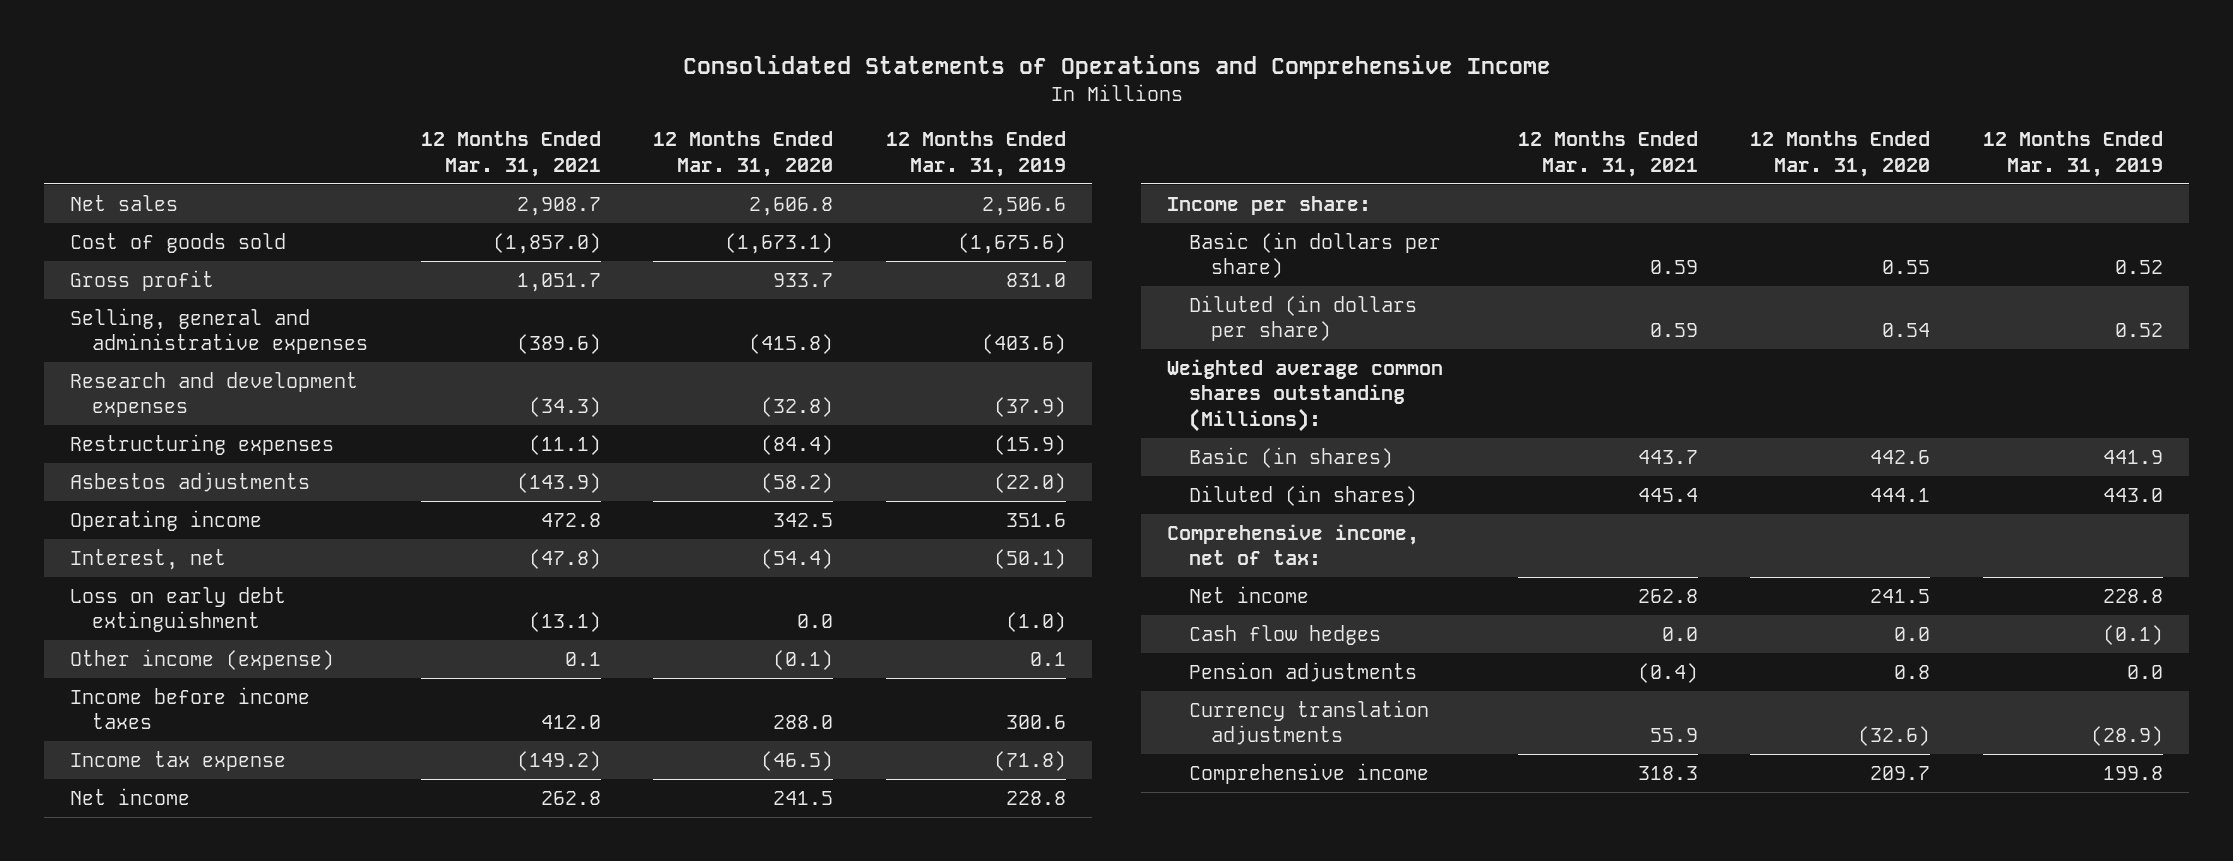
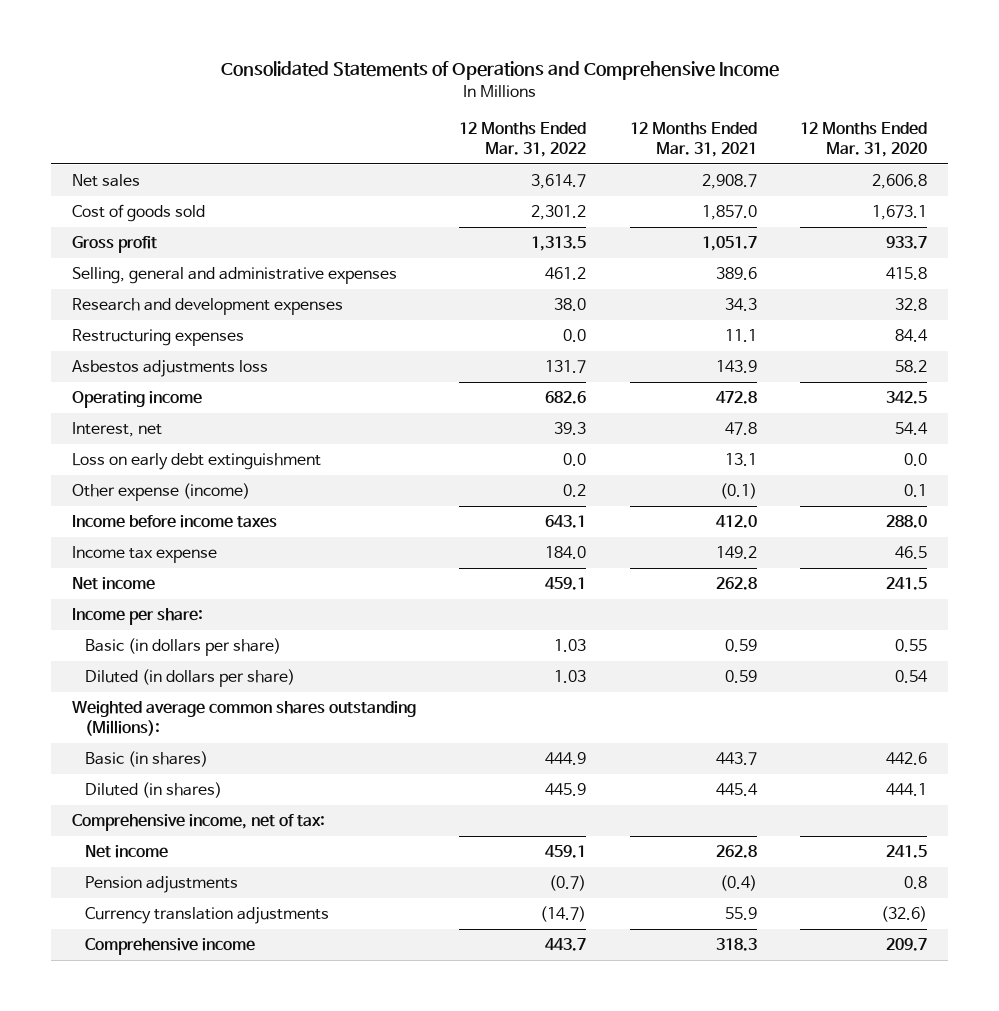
[885,131,1066,177] 12 Months Ended Mar. 31, 2019 -> none
none -> [459,121,587,157] 12 Months Ended Mar. 31, 2022
[492,232,601,254] (1,857.0) -> [701,205,757,221] 1,857.0
[725,232,834,254] (1,673.1) -> [871,205,927,221] 1,673.1
[516,334,601,355] (389.6) -> [715,267,757,281] 389.6
[749,334,834,355] (415.8) -> [885,267,927,281] 415.8
[528,397,601,418] (34.3) -> [724,298,757,312] 34.3
[761,397,834,418] (32.8) -> [894,298,927,312] 32.8
[528,434,601,455] (11.1) -> [724,329,757,343] 11.1
[761,434,834,455] (84.4) -> [894,329,928,343] 84.4
[70,471,311,492] Asbestos adjustments -> [72,360,269,378] Asbestos adjustments loss
[516,472,601,493] (143.9) -> [715,360,757,374] 143.9
[761,472,834,493] (58.2) -> [894,360,927,374] 58.2
[528,548,601,569] (47.8) -> [724,422,757,436] 47.8
[761,548,834,569] (54.4) -> [894,422,928,436] 54.4
[528,612,601,633] (13.1) -> [724,453,757,467] 13.1
[70,648,335,670] Other income (expense) -> [72,483,251,502] Other expense (income)
[564,651,601,666] 0.1 -> [719,483,757,500] (0.1)
[773,649,834,670] (0.1) -> [903,484,927,498] 0.1
[516,750,601,771] (149.2) -> [715,546,757,560] 149.2
[761,750,834,771] (46.5) -> [894,546,927,560] 46.5
[1189,624,1382,645] Cash flow hedges -> none

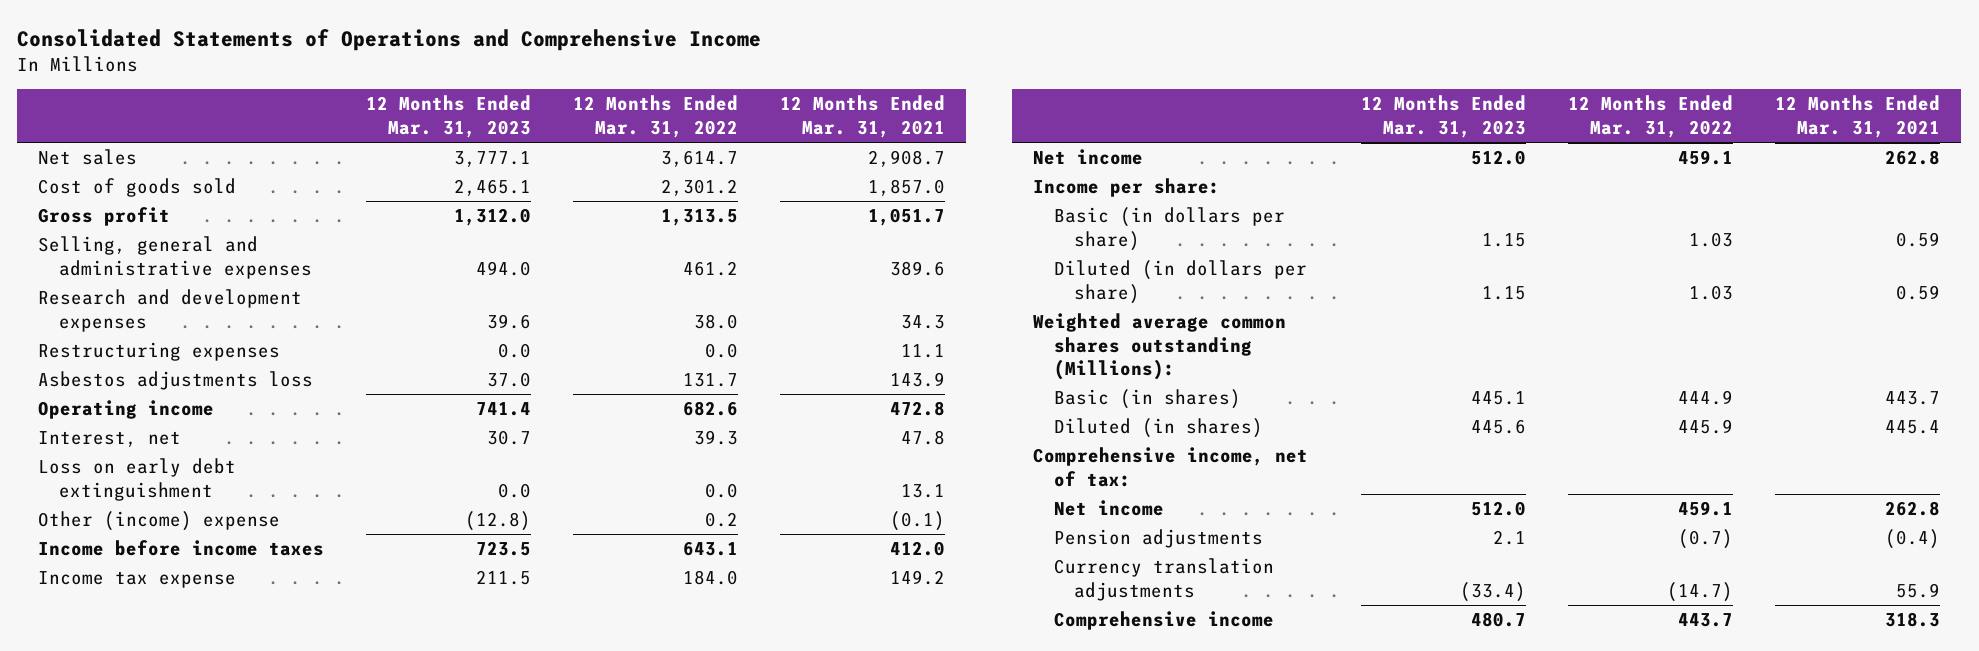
[799,121,927,157] 12 Months Ended Mar. 31, 2020 -> none
none -> [366,95,532,138] 12 Months Ended Mar. 31, 2023
[72,483,251,502] Other expense (income) -> [38,511,281,532] Other (income) expense

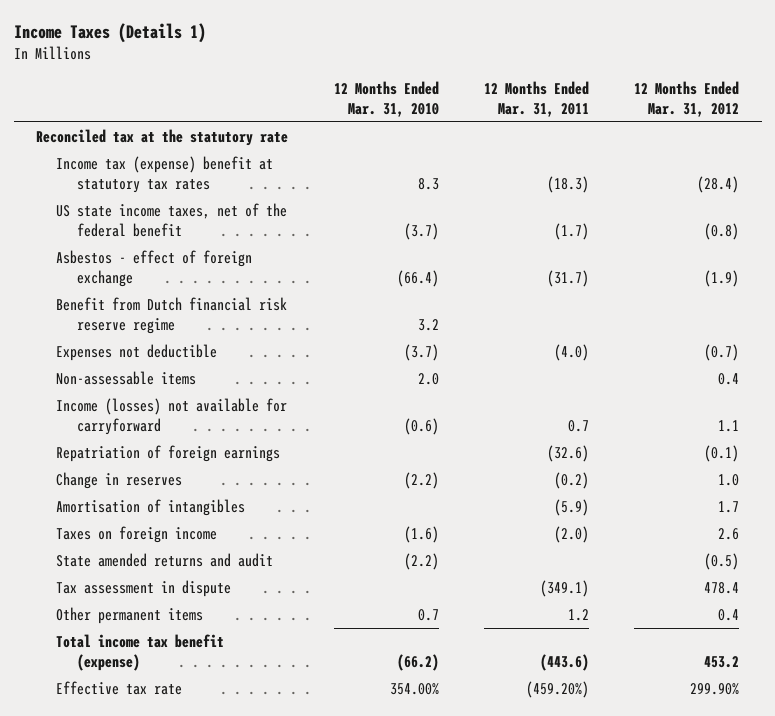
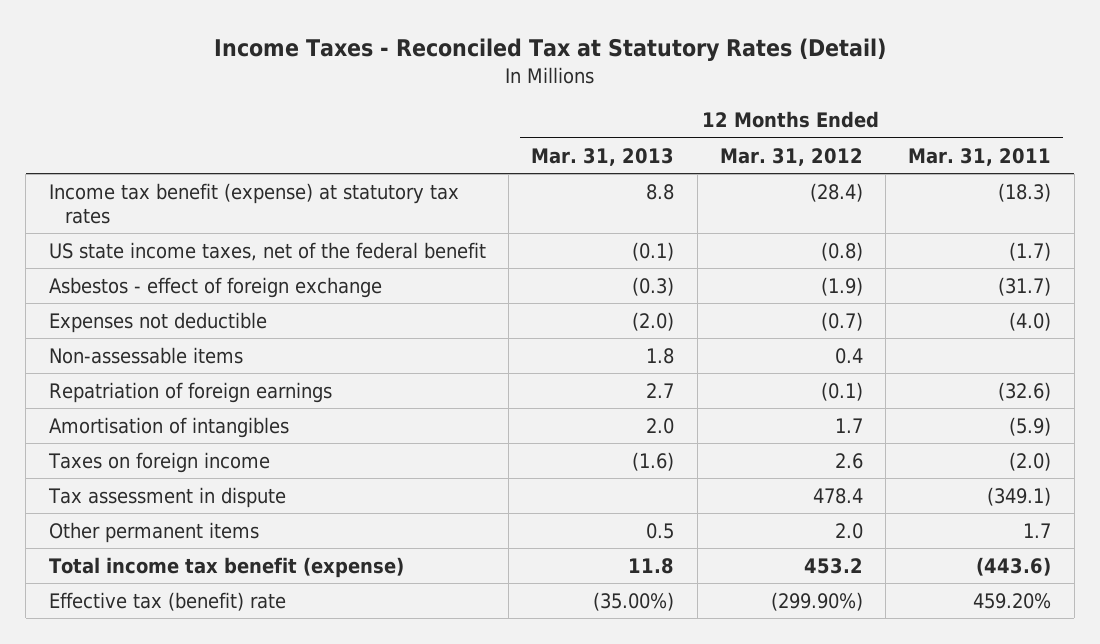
[13,22,206,43] Income Taxes (Details 1) -> [214,38,887,62] Income Taxes - Reconciled Tax at Statutory Rates (Detail)
[333,80,439,117] 12 Months Ended Mar. 31, 2010 -> none
none -> [531,147,675,166] Mar. 31, 2013
[36,129,289,147] Reconciled tax at the statutory rate -> none
[56,156,274,193] Income tax (expense) benefit at statutory tax rates -> [48,182,459,224] Income tax benefit (expense) at statutory tax rates
[56,297,288,334] Benefit from Dutch financial risk reserve regime -> none
[56,398,288,435] Income (losses) not available for carryforward -> none
[56,472,183,490] Change in reserves -> none
[56,553,274,568] State amended returns and audit -> none
[567,609,589,622] 1.2 -> [1023,522,1052,538] 1.7
[718,609,740,622] 0.4 -> [834,522,863,539] 2.0
[56,681,183,696] Effective tax rate -> [48,591,286,611] Effective tax (benefit) rate
[525,681,589,699] (459.20%) -> [973,592,1052,609] 459.20%
[690,683,740,696] 299.90% -> [770,591,863,611] (299.90%)

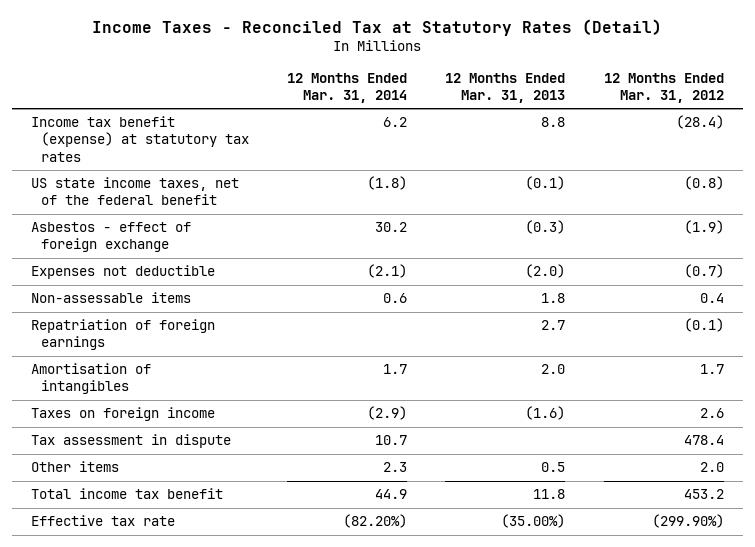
[908,147,1052,166] Mar. 31, 2011 -> none
none -> [286,72,407,103] 12 Months Ended Mar. 31, 2014
[48,521,259,543] Other permanent items -> [31,461,120,473] Other items
[48,556,404,578] Total income tax benefit (expense) -> [31,488,224,500] Total income tax benefit
[48,591,286,611] Effective tax (benefit) rate -> [31,515,176,527] Effective tax rate

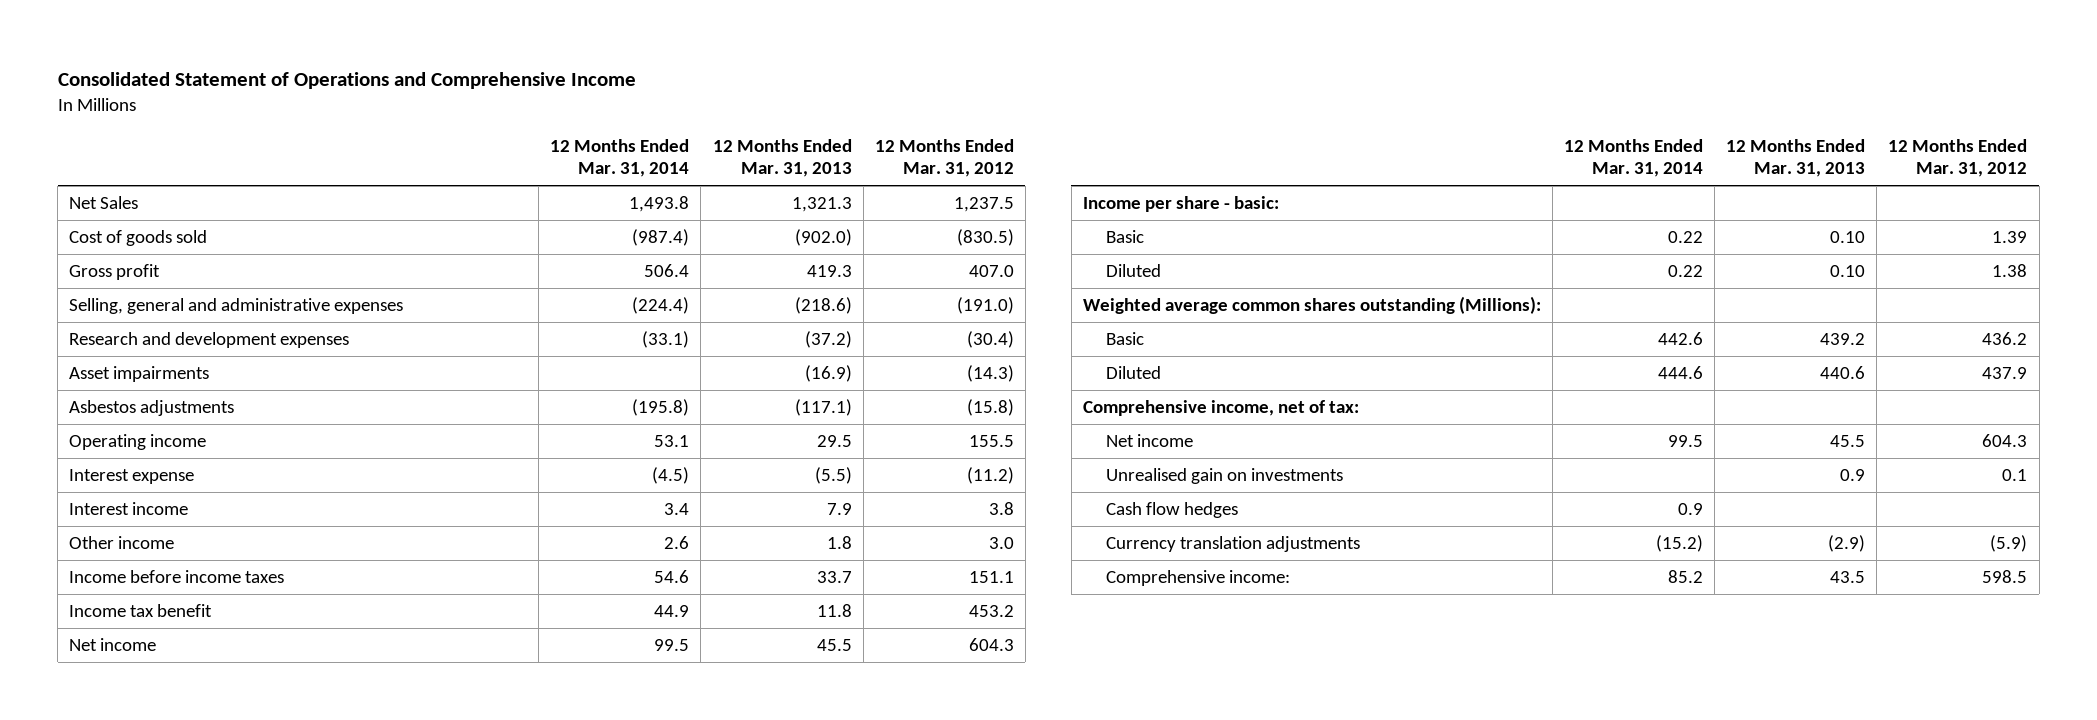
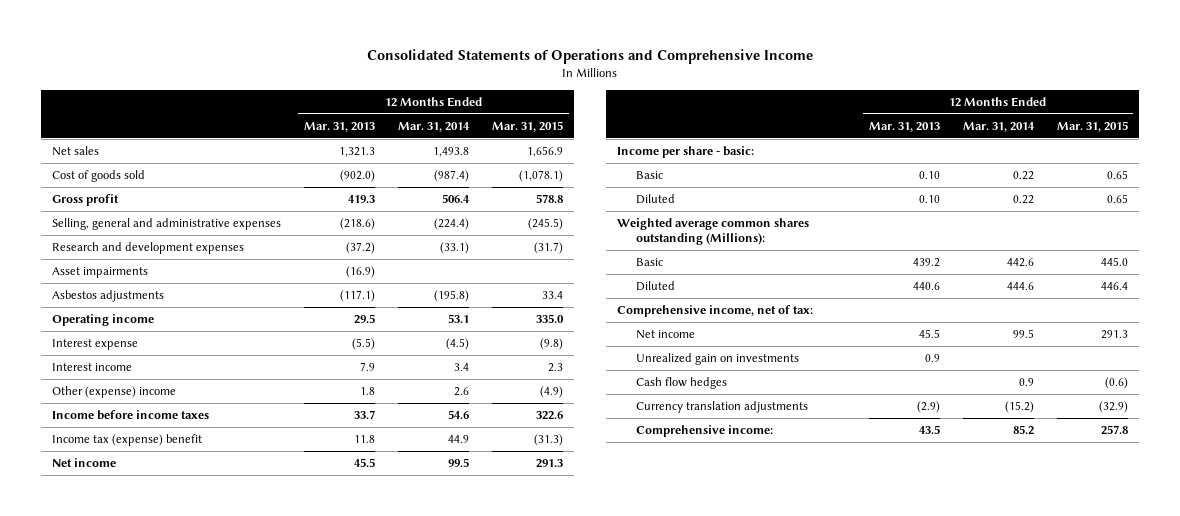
[57,72,636,90] Consolidated Statement of Operations and Comprehensive Income -> [366,49,813,65] Consolidated Statements of Operations and Comprehensive Income
[874,139,1014,178] 12 Months Ended Mar. 31, 2012 -> none
none -> [491,120,563,132] Mar. 31, 2015
[69,195,139,209] Net Sales -> [52,146,100,157] Net sales
[69,535,175,549] Other income -> [52,386,177,399] Other (expense) income
[69,603,213,617] Income tax benefit -> [52,434,203,447] Income tax (expense) benefit
[1106,467,1344,484] Unrealised gain on investments -> [635,353,799,366] Unrealized gain on investments

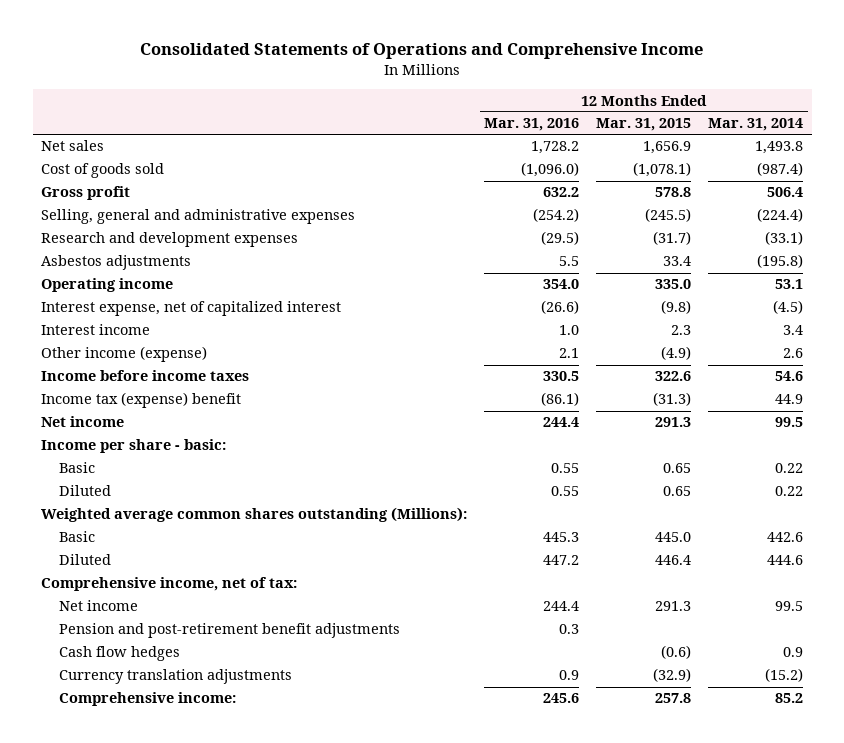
[304,121,376,132] Mar. 31, 2013 -> none
none -> [484,118,580,132] Mar. 31, 2016
[52,267,149,279] Asset impairments -> none
[52,339,139,351] Interest expense -> [41,301,342,317] Interest expense, net of capitalized interest
[52,386,177,399] Other (expense) income -> [41,346,208,363] Other income (expense)
[635,353,799,366] Unrealized gain on investments -> none
none -> [58,623,400,639] Pension and post-retirement benefit adjustments

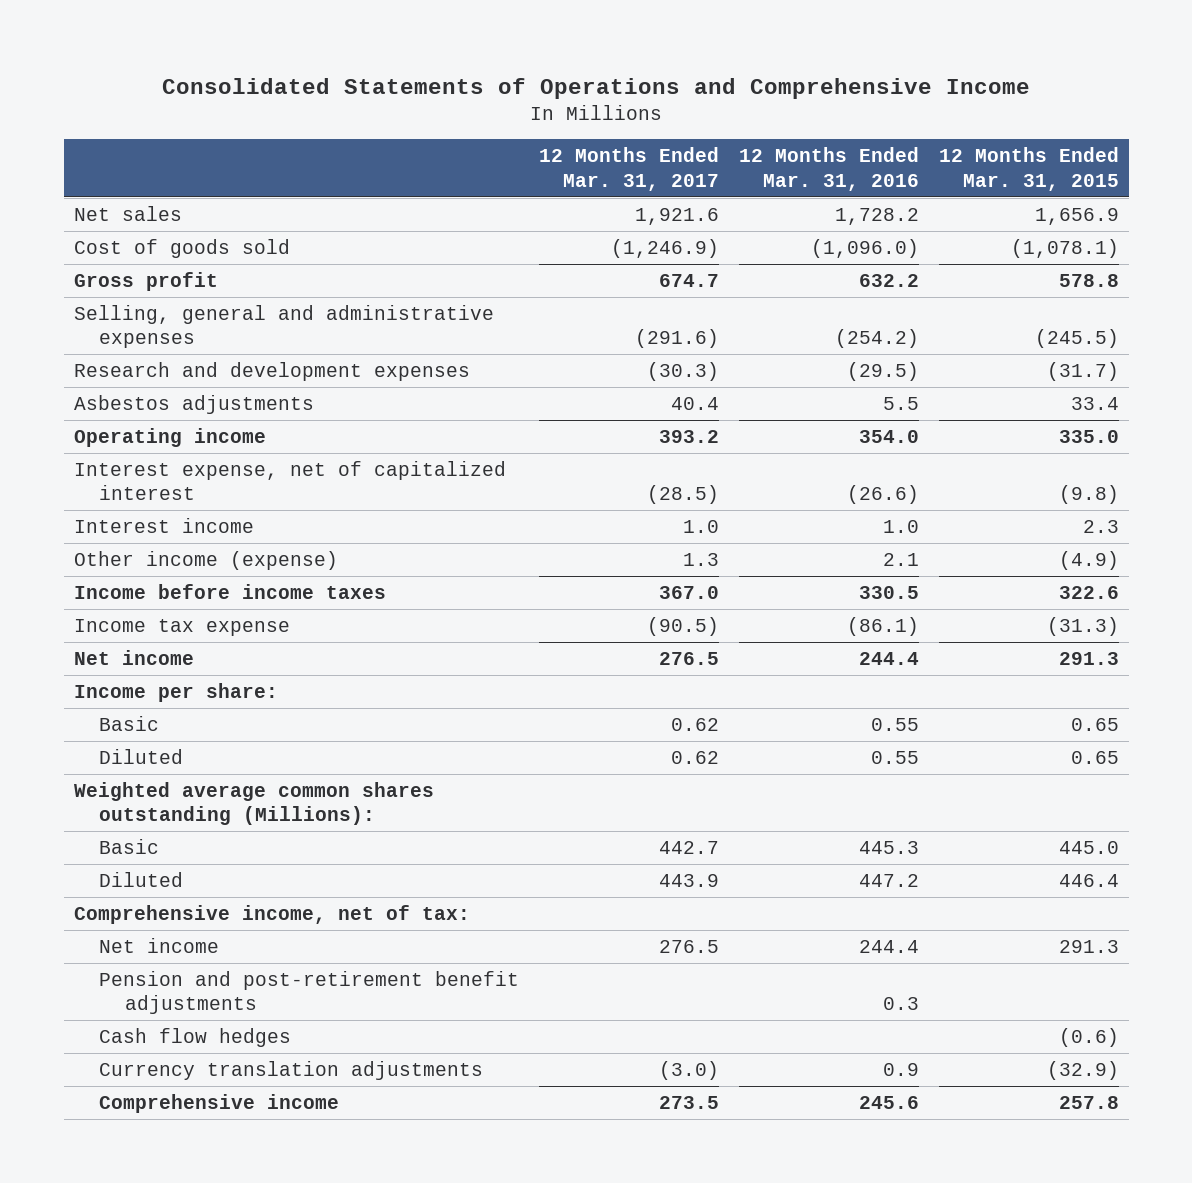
[708,118,804,132] Mar. 31, 2014 -> none
none -> [539,147,720,191] 12 Months Ended Mar. 31, 2017
[41,392,242,409] Income tax (expense) benefit -> [73,618,290,636] Income tax expense
[41,439,227,454] Income per share - basic: -> [73,682,278,702] Income per share:
[58,692,236,707] Comprehensive income: -> [99,1093,340,1113] Comprehensive income

